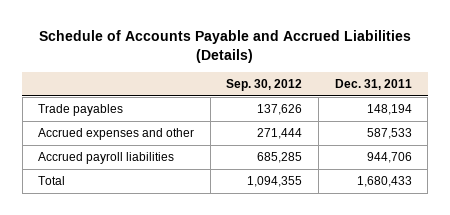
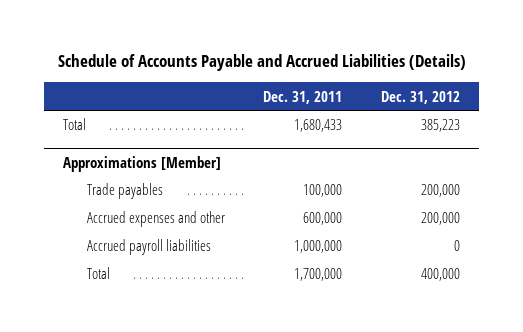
[226,78,303,91] Sep. 30, 2012 -> none
none -> [380,90,460,104] Dec. 31, 2012
[38,104,124,117] Trade payables -> none
[38,128,195,141] Accrued expenses and other -> none
[38,152,175,165] Accrued payroll liabilities -> none
none -> [63,155,222,172] Approximations [Member]
none -> [87,183,164,200] Trade payables
none -> [87,211,226,228] Accrued expenses and other
none -> [87,239,212,256] Accrued payroll liabilities
none -> [87,267,111,280] Total

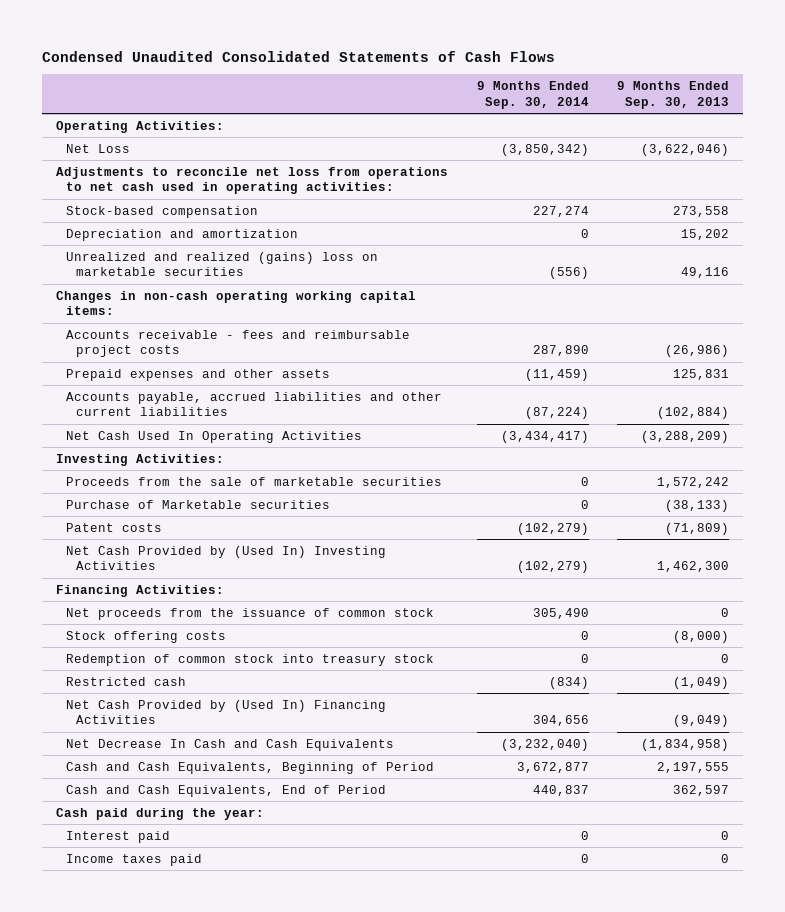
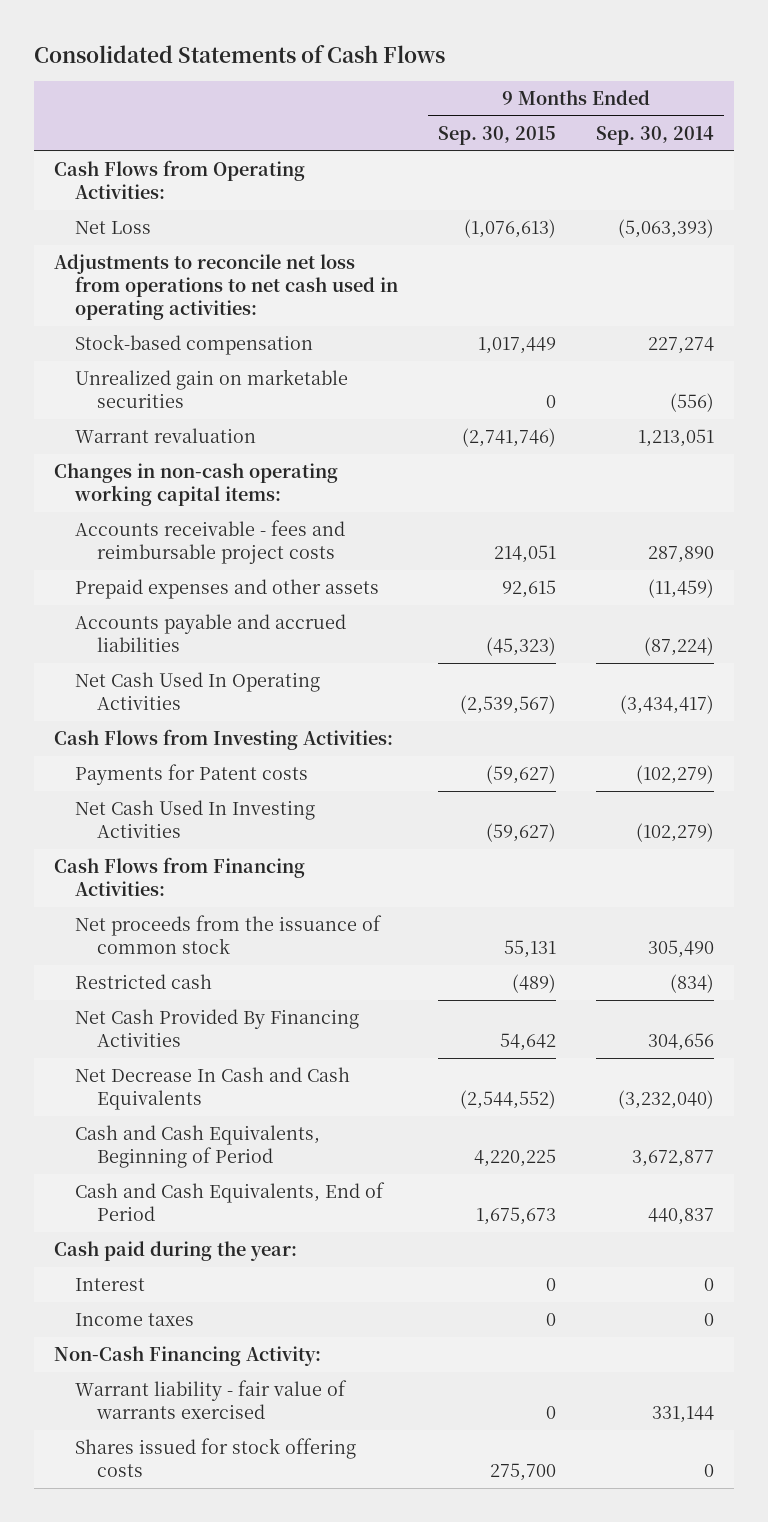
[41,50,555,62] Condensed Unaudited Consolidated Statements of Cash Flows -> [34,44,446,63] Consolidated Statements of Cash Flows
[617,81,730,109] 9 Months Ended Sep. 30, 2013 -> none
none -> [438,125,557,145] Sep. 30, 2015
[56,120,225,133] Operating Activities: -> [54,160,306,200] Cash Flows from Operating Activities:
[500,143,589,156] (3,850,342) -> [617,219,714,239] (5,063,393)
[65,228,298,241] Depreciation and amortization -> none
[65,251,378,277] Unrealized and realized (gains) loss on marketable securities -> [75,369,349,409] Unrealized gain on marketable securities
none -> [75,428,257,444] Warrant revaluation
[65,391,442,417] Accounts payable, accrued liabilities and other current liabilities -> [75,614,347,653] Accounts payable and accrued liabilities
[65,476,442,486] Proceeds from the sale of marketable securities -> none
[65,499,330,509] Purchase of Marketable securities -> none
[56,453,225,466] Investing Activities: -> [54,729,394,751] Cash Flows from Investing Activities:
[65,522,162,532] Patent costs -> [75,764,309,786] Payments for Patent costs
[65,545,386,571] Net Cash Provided by (Used In) Investing Activities -> [75,800,316,839] Net Cash Used In Investing Activities
[56,584,225,597] Financing Activities: -> [54,857,306,897] Cash Flows from Financing Activities:
[65,630,226,643] Stock offering costs -> none
[65,653,434,666] Redemption of common stock into treasury stock -> none
[65,699,386,725] Net Cash Provided by (Used In) Financing Activities -> [75,1009,360,1048] Net Cash Provided By Financing Activities
[65,830,170,843] Interest paid -> [75,1278,146,1292] Interest
[65,853,202,866] Income taxes paid -> [75,1313,195,1327] Income taxes
none -> [54,1346,322,1367] Non-Cash Financing Activity:
none -> [75,1380,348,1420] Warrant liability - fair value of warrants exercised
none -> [75,1438,357,1478] Shares issued for stock offering costs

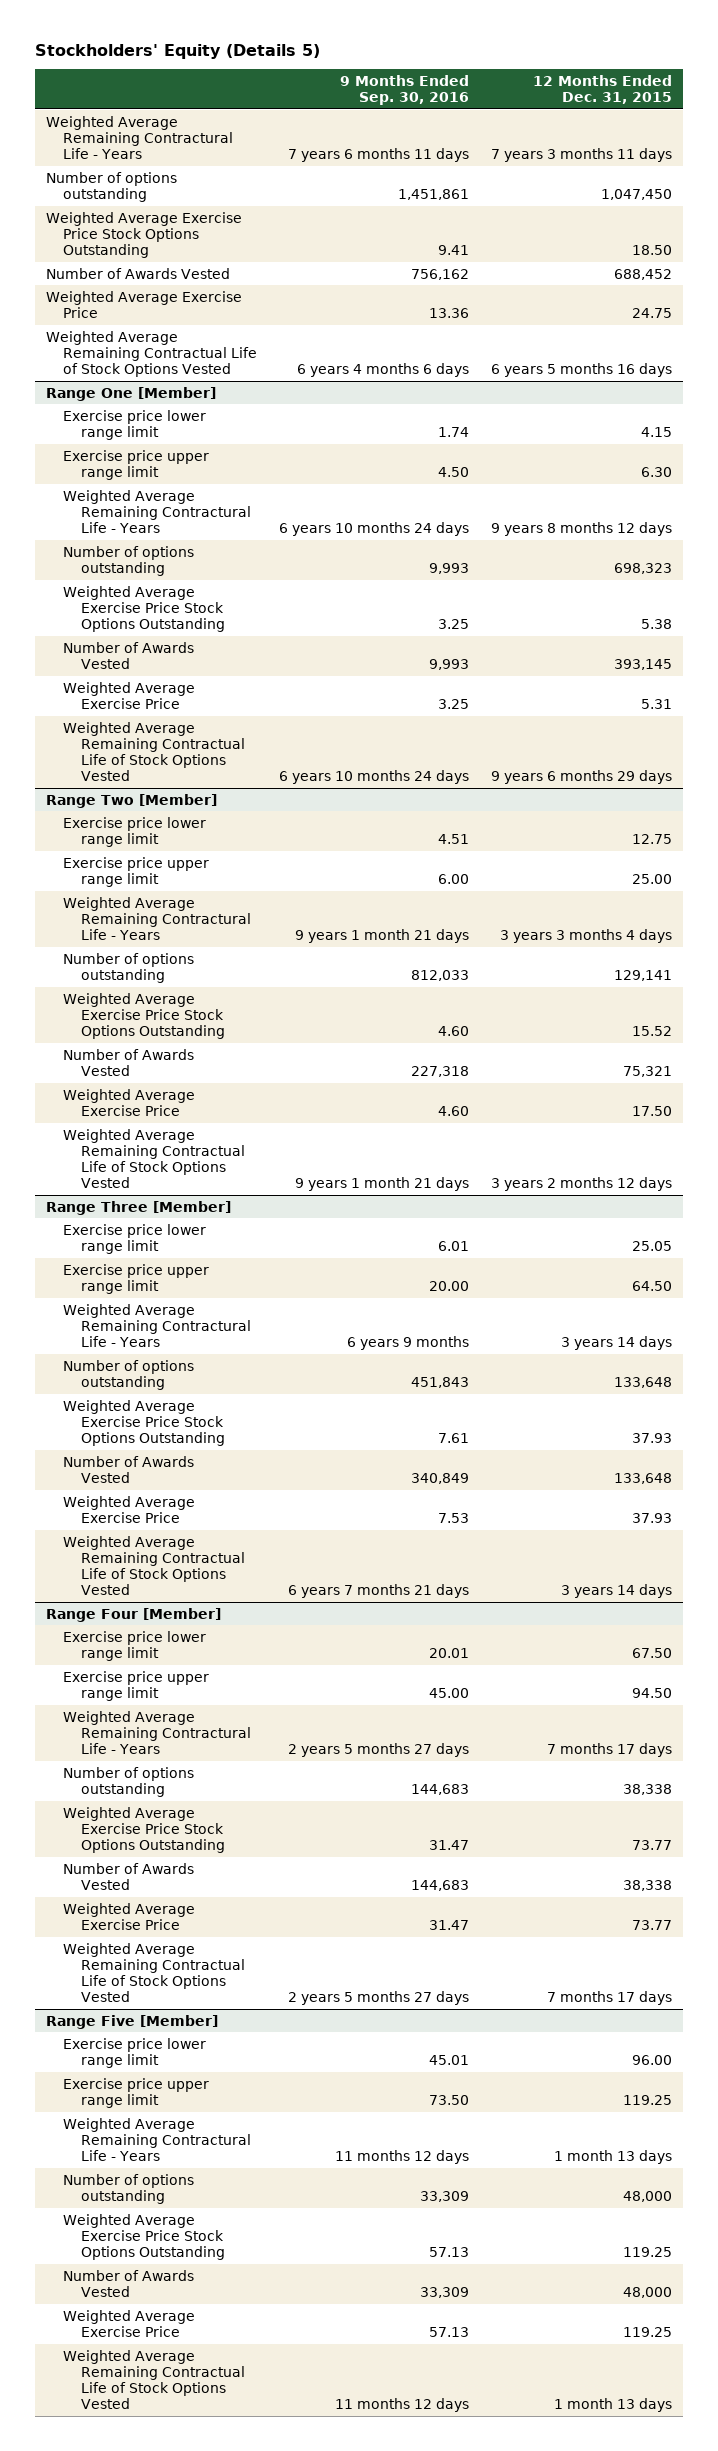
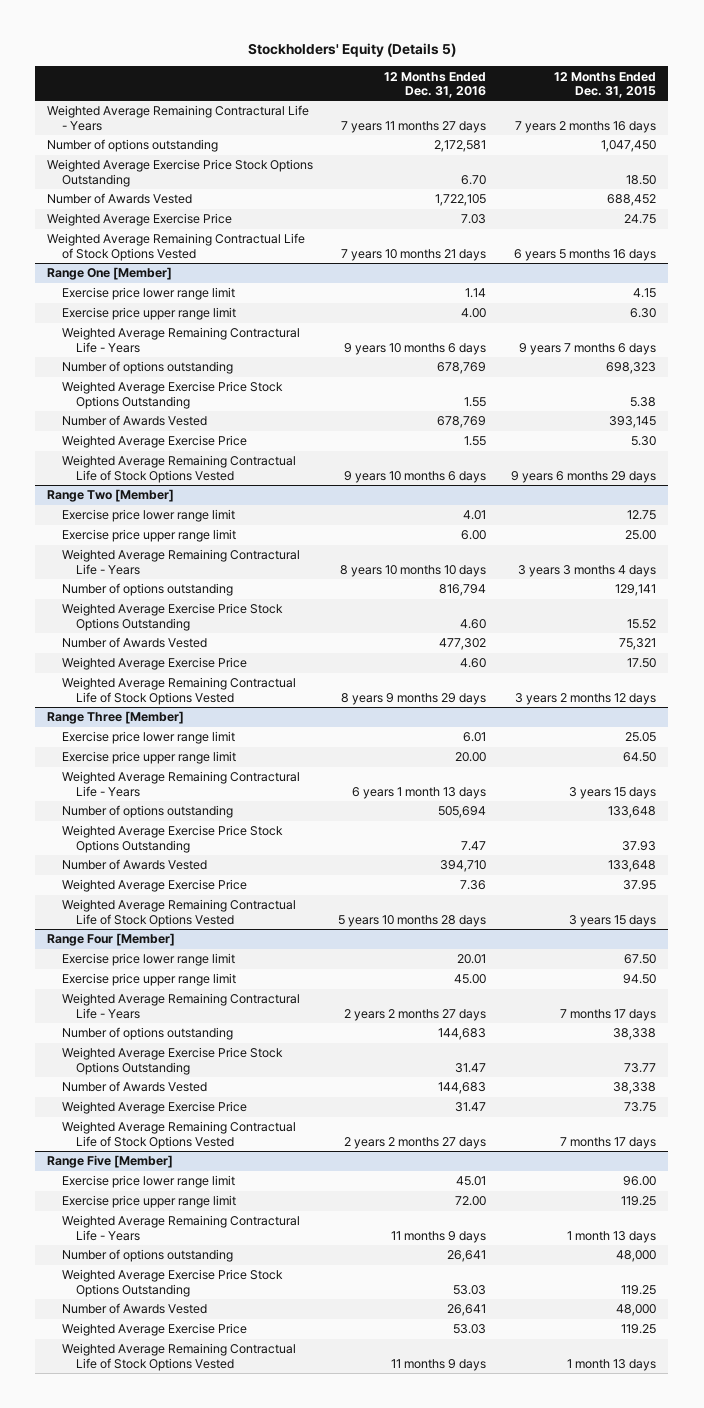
[340,74,470,105] 9 Months Ended Sep. 30, 2016 -> none
none -> [384,71,487,98] 12 Months Ended Dec. 31, 2016
[491,148,673,163] 7 years 3 months 11 days -> [515,120,657,133] 7 years 2 months 16 days
[491,522,673,537] 9 years 8 months 12 days -> [519,342,657,355] 9 years 7 months 6 days
[641,698,673,709] 5.31 -> [631,436,657,447] 5.30
[561,1336,673,1351] 3 years 14 days -> [569,786,657,799] 3 years 15 days
[632,1512,673,1523] 37.93 -> [623,880,657,891] 37.95
[561,1584,673,1599] 3 years 14 days -> [569,914,657,927] 3 years 15 days
[632,1919,673,1930] 73.77 -> [624,1102,657,1113] 73.75

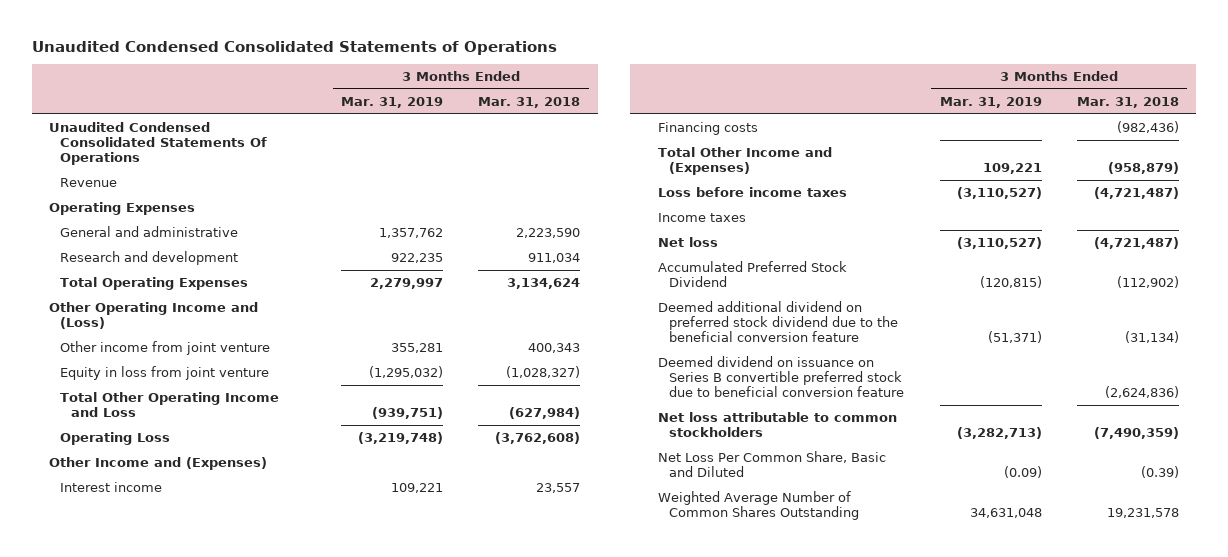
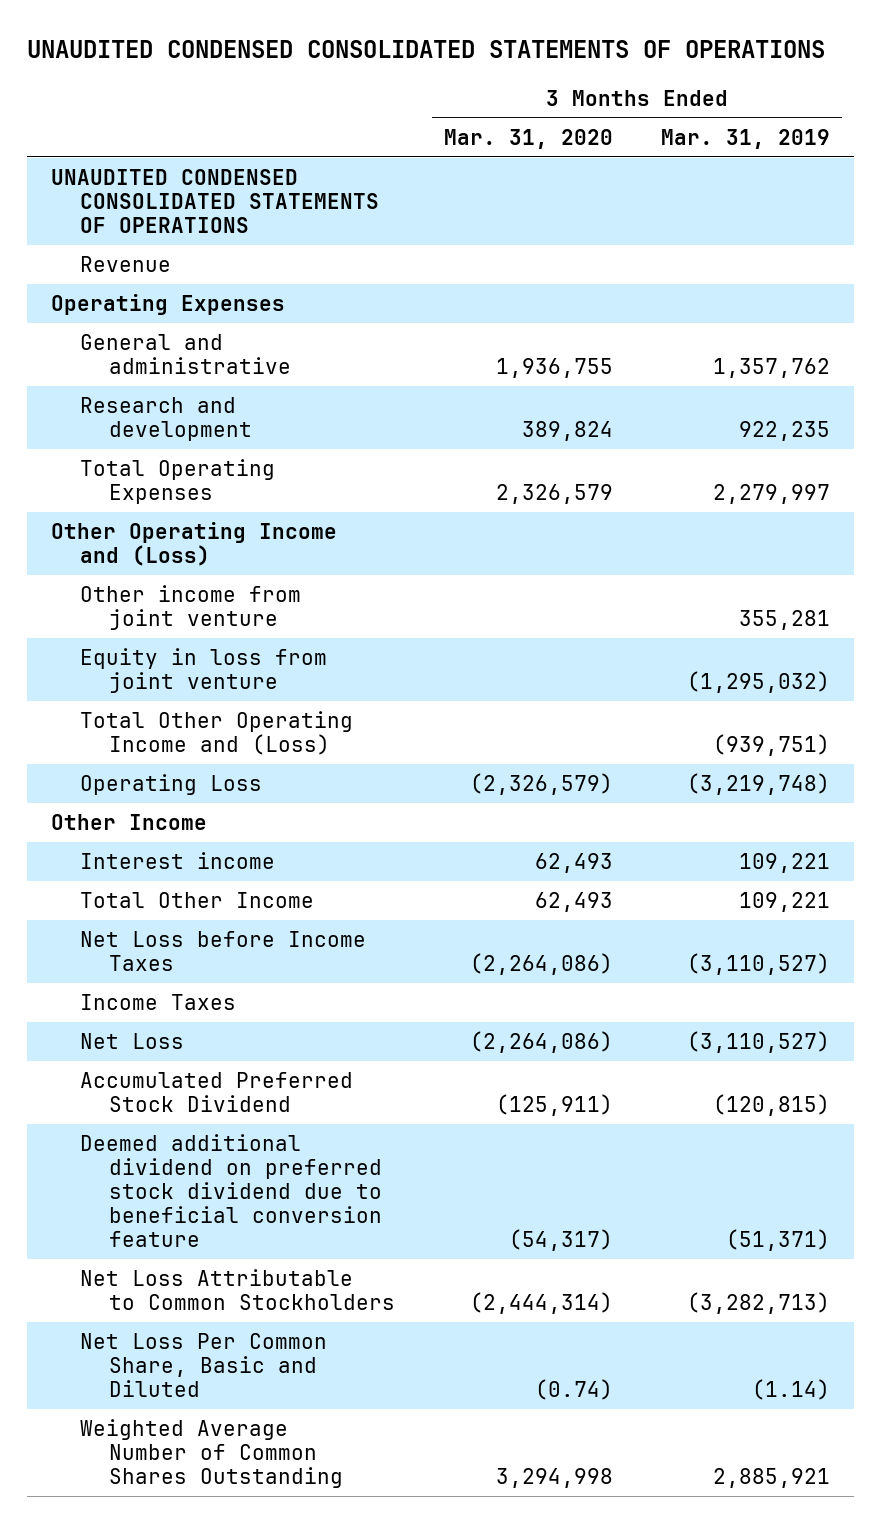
[31,40,557,55] Unaudited Condensed Consolidated Statements of Operations -> [26,40,825,59] UNAUDITED CONDENSED CONSOLIDATED STATEMENTS OF OPERATIONS
[478,96,581,108] Mar. 31, 2018 -> none
none -> [443,128,613,149] Mar. 31, 2020
[49,122,268,166] Unaudited Condensed Consolidated Statements Of Operations -> [50,168,380,233] UNAUDITED CONDENSED CONSOLIDATED STATEMENTS OF OPERATIONS
[60,392,280,418] Total Other Operating Income and Loss -> [80,710,354,755] Total Other Operating Income and (Loss)
[49,457,268,471] Other Income and (Expenses) -> [50,813,207,830] Other Income
[658,122,759,136] Financing costs -> none
[658,147,833,176] Total Other Income and (Expenses) -> [80,891,315,908] Total Other Income
[658,187,848,198] Loss before income taxes -> [80,930,367,971] Net Loss before Income Taxes
[658,213,747,223] Income taxes -> [80,993,237,1010] Income Taxes
[658,237,719,248] Net loss -> [80,1032,185,1049] Net Loss
[658,356,905,398] Deemed dividend on issuance on Series B convertible preferred stock due to beneficial conversion feature -> none
[658,301,899,343] Deemed additional dividend on preferred stock dividend due to the beneficial conversion feature -> [80,1133,383,1247] Deemed additional dividend on preferred stock dividend due to beneficial conversion feature
[658,412,898,438] Net loss attributable to common stockholders -> [80,1268,396,1310] Net Loss Attributable to Common Stockholders
[1003,466,1042,479] (0.09) -> [751,1378,830,1400] (1.14)
[969,508,1042,519] 34,631,048 -> [712,1467,830,1488] 2,885,921

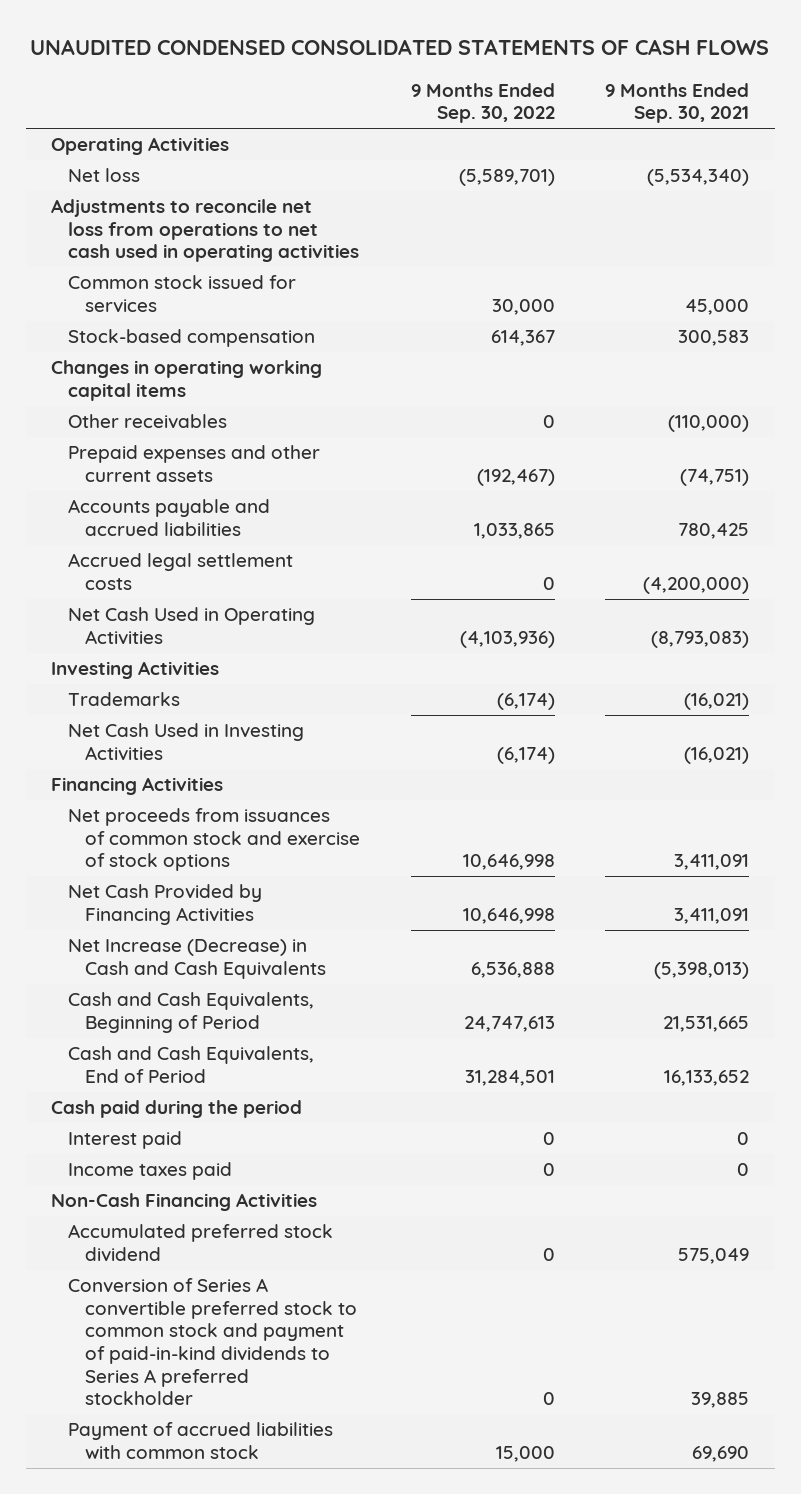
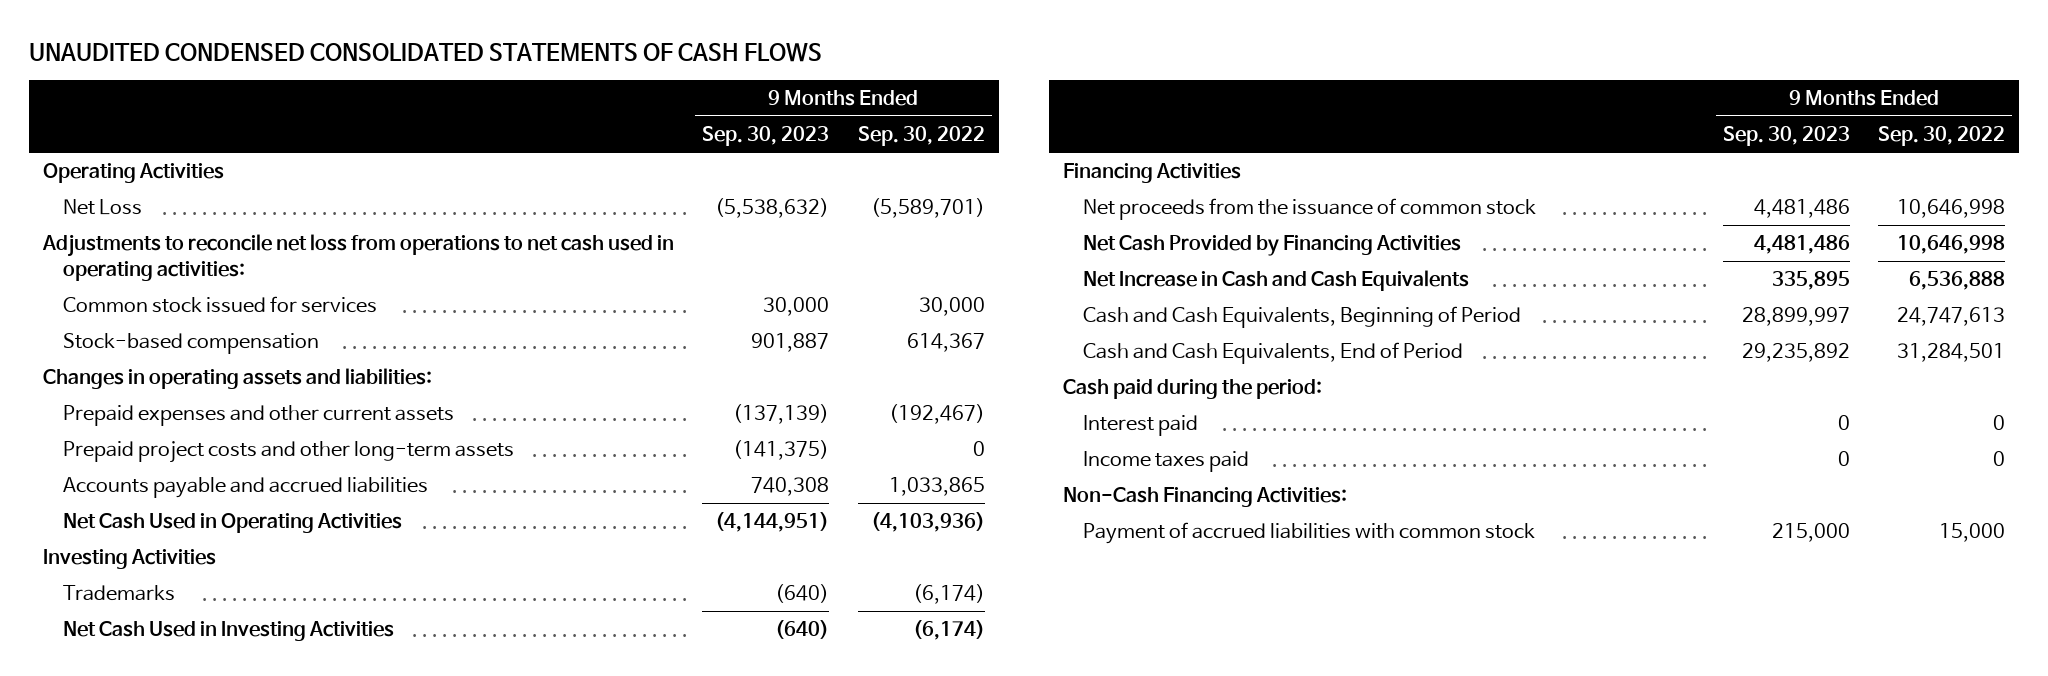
[605,82,750,124] 9 Months Ended Sep. 30, 2021 -> none
none -> [702,126,830,147] Sep. 30, 2023
[68,168,141,183] Net loss -> [62,199,142,216] Net Loss
[51,199,360,263] Adjustments to reconcile net loss from operations to net cash used in operating activities -> [41,234,674,281] Adjustments to reconcile net loss from operations to net cash used in operating activities:
[68,414,228,430] Other receivables -> none
[51,360,323,401] Changes in operating working capital items -> [42,368,432,390] Changes in operating assets and liabilities:
none -> [62,441,514,464] Prepaid project costs and other long-term assets
[68,553,294,590] Accrued legal settlement costs -> none
[68,808,360,872] Net proceeds from issuances of common stock and exercise of stock options -> [1083,198,1537,221] Net proceeds from the issuance of common stock
[68,939,326,979] Net Increase (Decrease) in Cash and Cash Equivalents -> [1083,270,1470,292] Net Increase in Cash and Cash Equivalents
[51,1100,303,1119] Cash paid during the period -> [1063,379,1323,400] Cash paid during the period:
[68,1224,334,1262] Accumulated preferred stock dividend -> none
[68,1278,357,1406] Conversion of Series A convertible preferred stock to common stock and payment of paid-in-kind dividends to Series A preferred stockholder -> none
[51,1193,318,1212] Non-Cash Financing Activities -> [1063,487,1348,508] Non-Cash Financing Activities:

